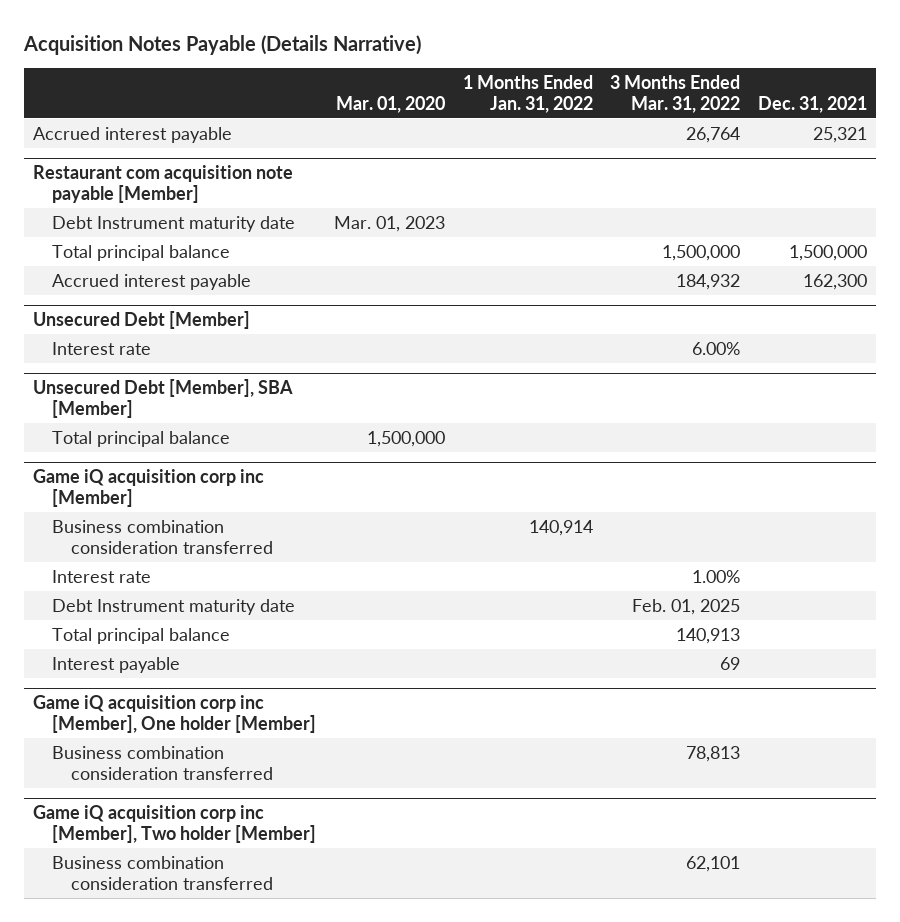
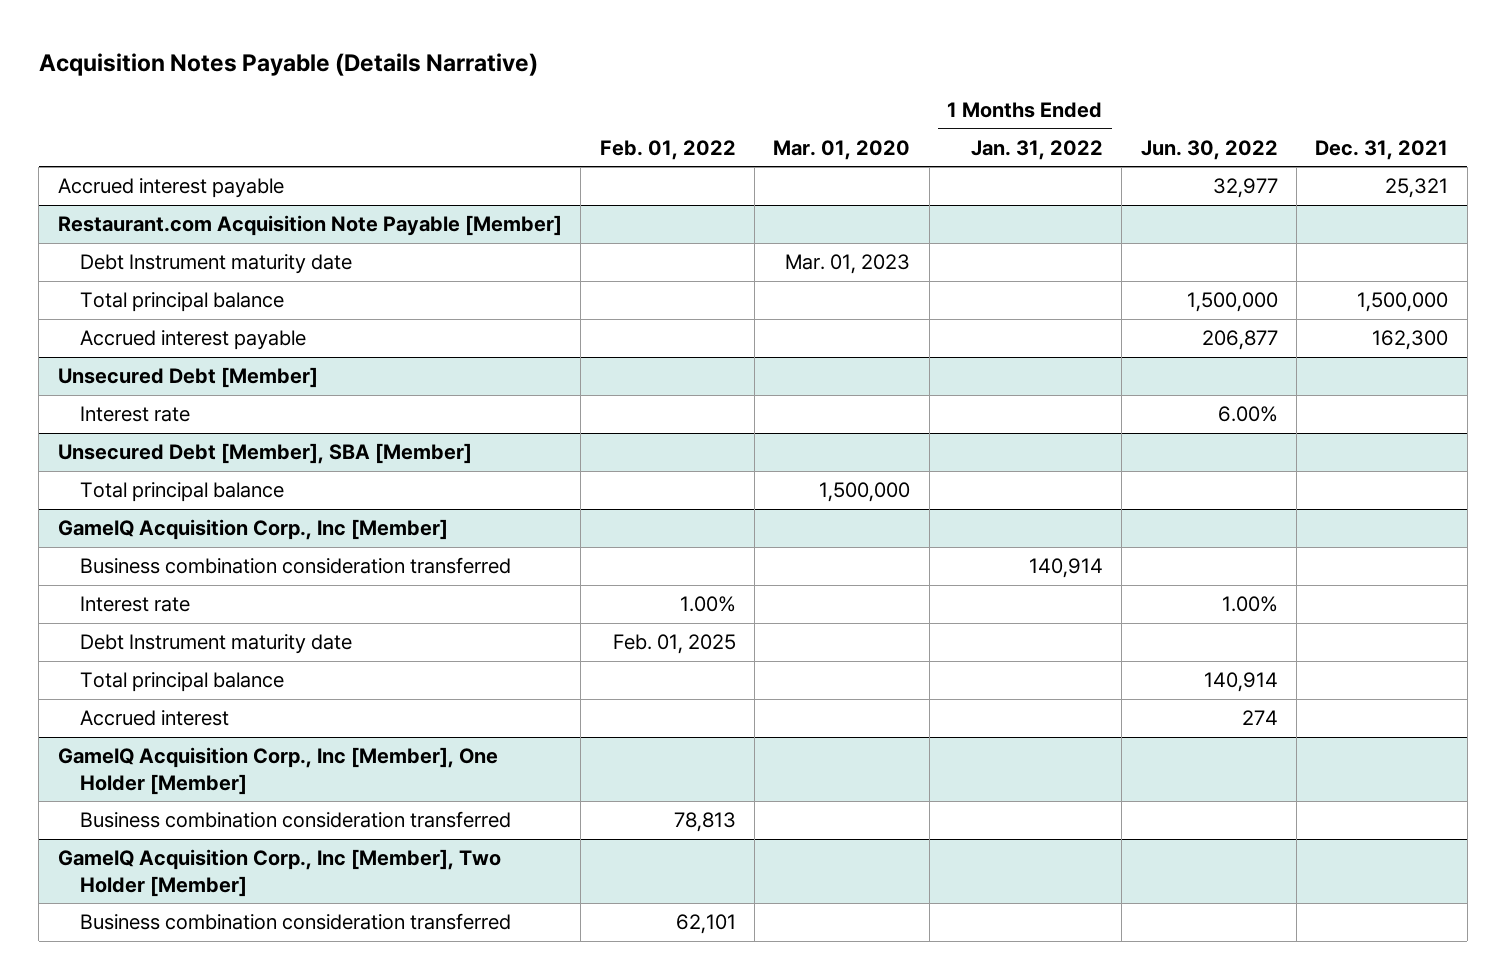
[610,74,741,113] 3 Months Ended Mar. 31, 2022 -> none
none -> [599,139,736,160] Feb. 01, 2022
none -> [1140,139,1278,160] Jun. 30, 2022
[32,165,293,203] Restaurant com acquisition note payable [Member] -> [57,215,562,237] Restaurant.com Acquisition Note Payable [Member]
[32,469,264,507] Game iQ acquisition corp inc [Member] -> [57,519,448,541] GameIQ Acquisition Corp., Inc [Member]
[52,656,181,673] Interest payable -> [80,710,230,727] Accrued interest
[32,695,317,733] Game iQ acquisition corp inc [Member], One holder [Member] -> [57,747,498,795] GameIQ Acquisition Corp., Inc [Member], One Holder [Member]
[32,805,317,843] Game iQ acquisition corp inc [Member], Two holder [Member] -> [57,849,501,897] GameIQ Acquisition Corp., Inc [Member], Two Holder [Member]

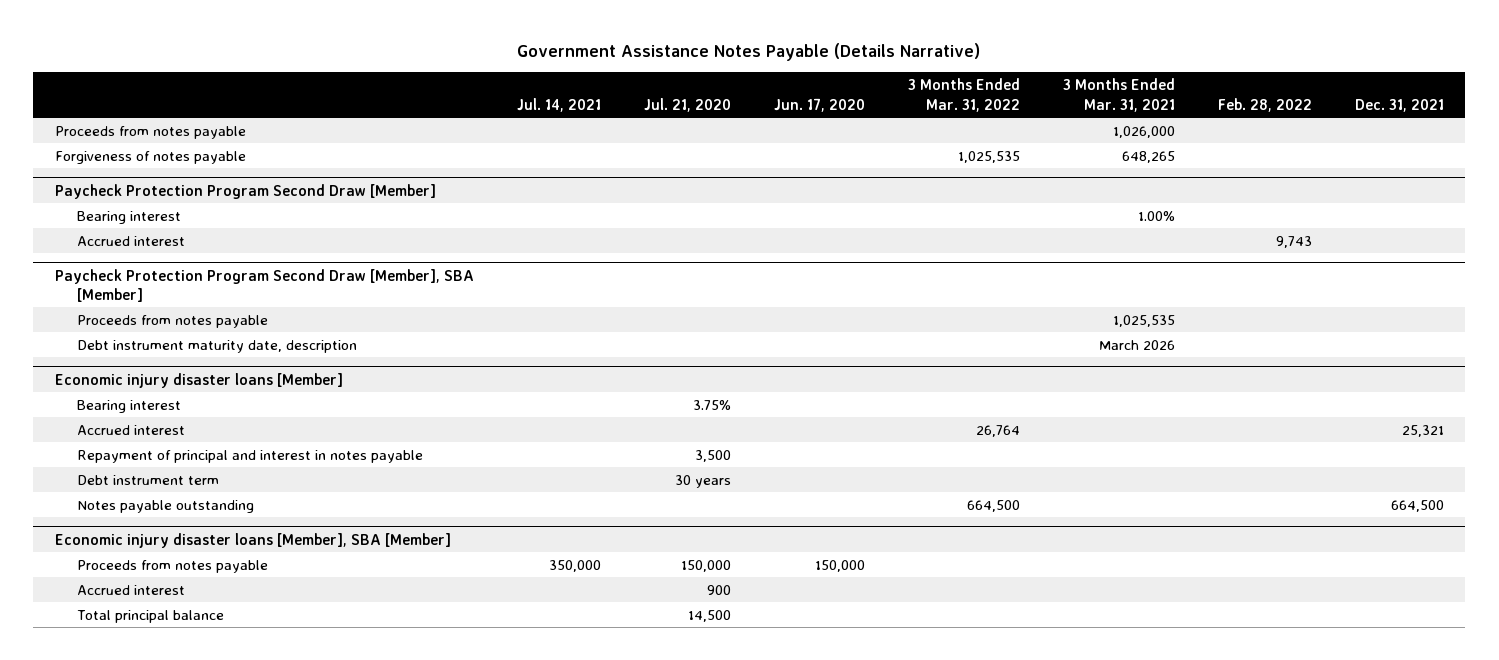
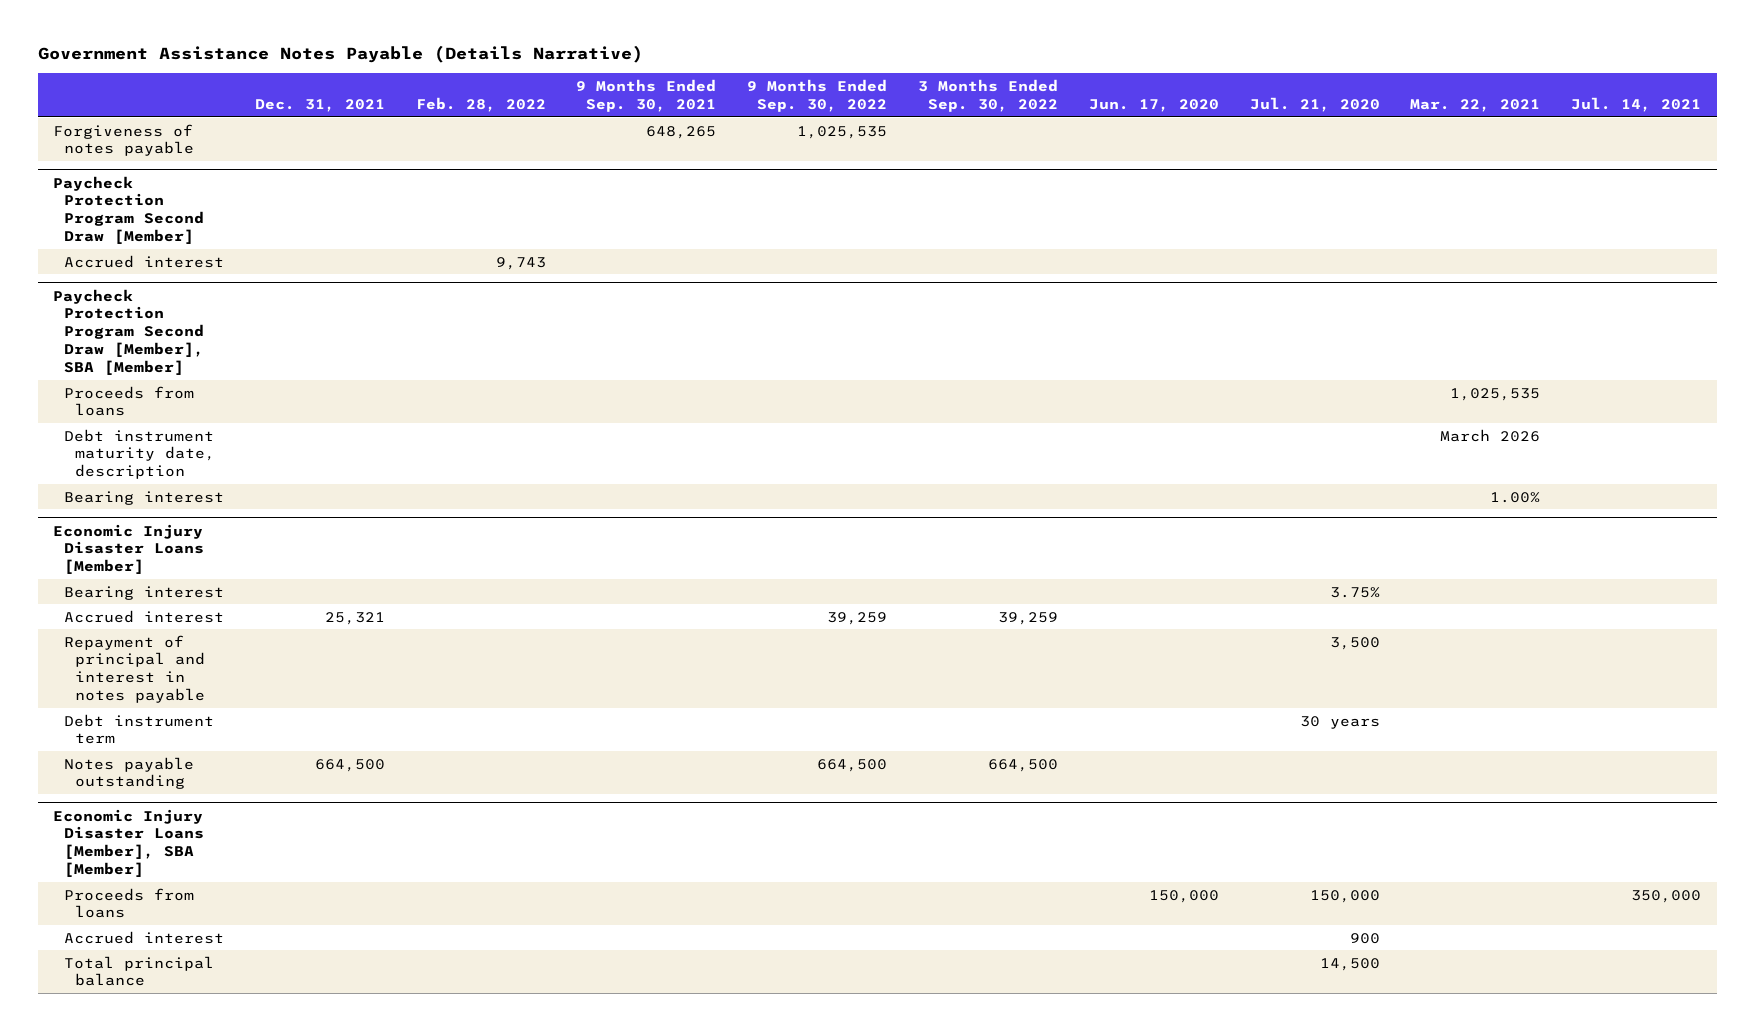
[907,78,1020,112] 3 Months Ended Mar. 31, 2022 -> none
[1062,78,1175,112] 3 Months Ended Mar. 31, 2021 -> none
none -> [576,78,717,112] 9 Months Ended Sep. 30, 2021
none -> [747,78,888,112] 9 Months Ended Sep. 30, 2022
none -> [917,78,1058,112] 3 Months Ended Sep. 30, 2022
none -> [1410,98,1541,112] Mar. 22, 2021
[54,125,246,139] Proceeds from notes payable -> none
[76,210,181,224] Bearing interest -> none
[76,314,268,328] Proceeds from notes payable -> none
none -> [63,385,194,417] Proceeds from loans
none -> [63,490,224,505] Bearing interest
[54,372,343,388] Economic injury disaster loans [Member] -> [53,523,204,575] Economic Injury Disaster Loans [Member]
[54,532,451,548] Economic injury disaster loans [Member], SBA [Member] -> [53,808,204,878] Economic Injury Disaster Loans [Member], SBA [Member]
[76,559,268,573] Proceeds from notes payable -> [63,887,194,919] Proceeds from loans

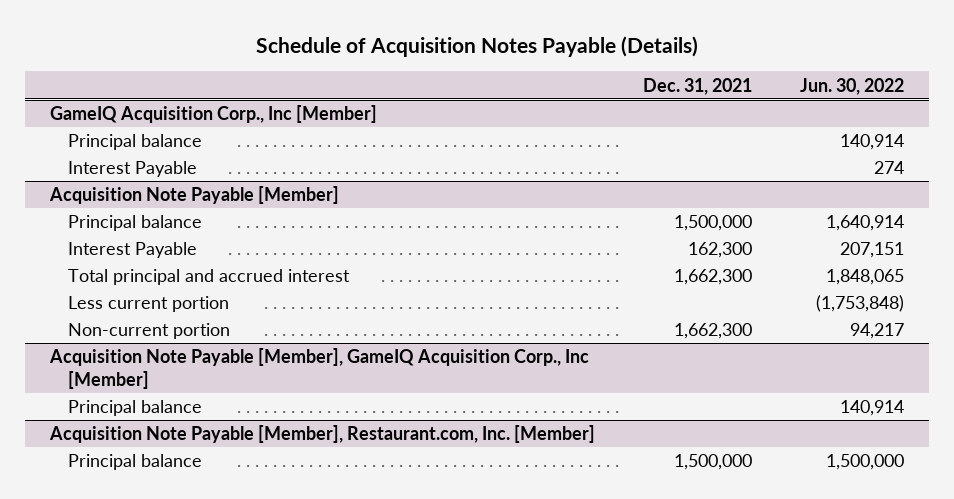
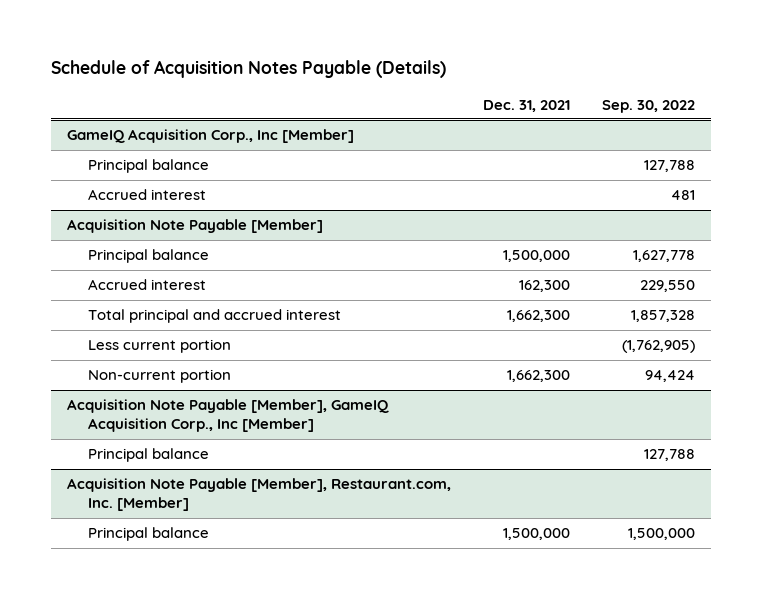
[800,77,905,95] Jun. 30, 2022 -> none
none -> [601,99,695,113] Sep. 30, 2022
[68,161,198,178] Interest Payable -> [87,189,206,201] Accrued interest
[68,242,198,259] Interest Payable -> [87,279,206,291] Accrued interest

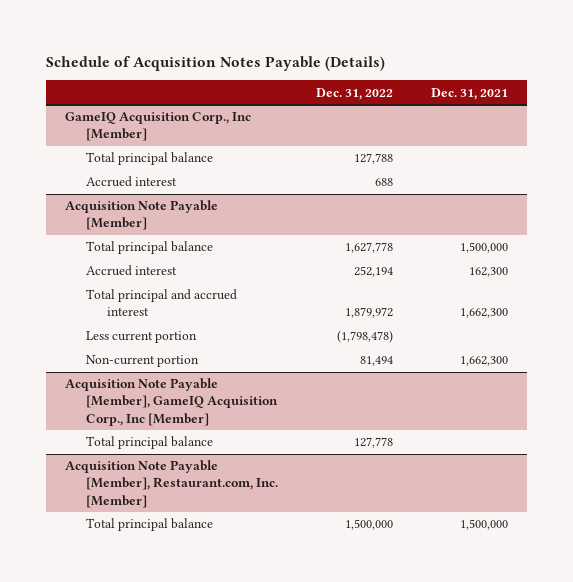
[601,99,695,113] Sep. 30, 2022 -> none
none -> [315,87,393,100] Dec. 31, 2022
[87,159,209,174] Principal balance -> [85,152,213,166] Total principal balance
[87,249,209,264] Principal balance -> [85,241,213,255] Total principal balance
[87,448,209,463] Principal balance -> [85,436,213,450] Total principal balance
[87,527,209,542] Principal balance -> [85,518,213,532] Total principal balance

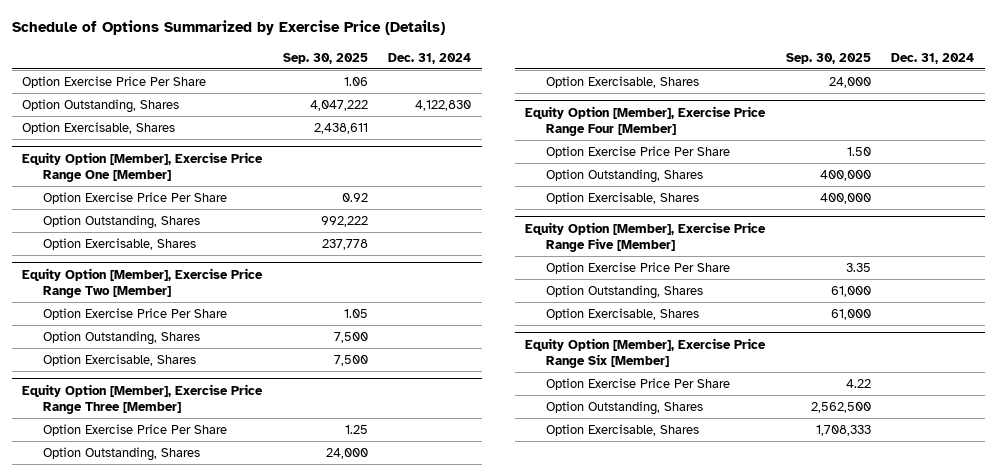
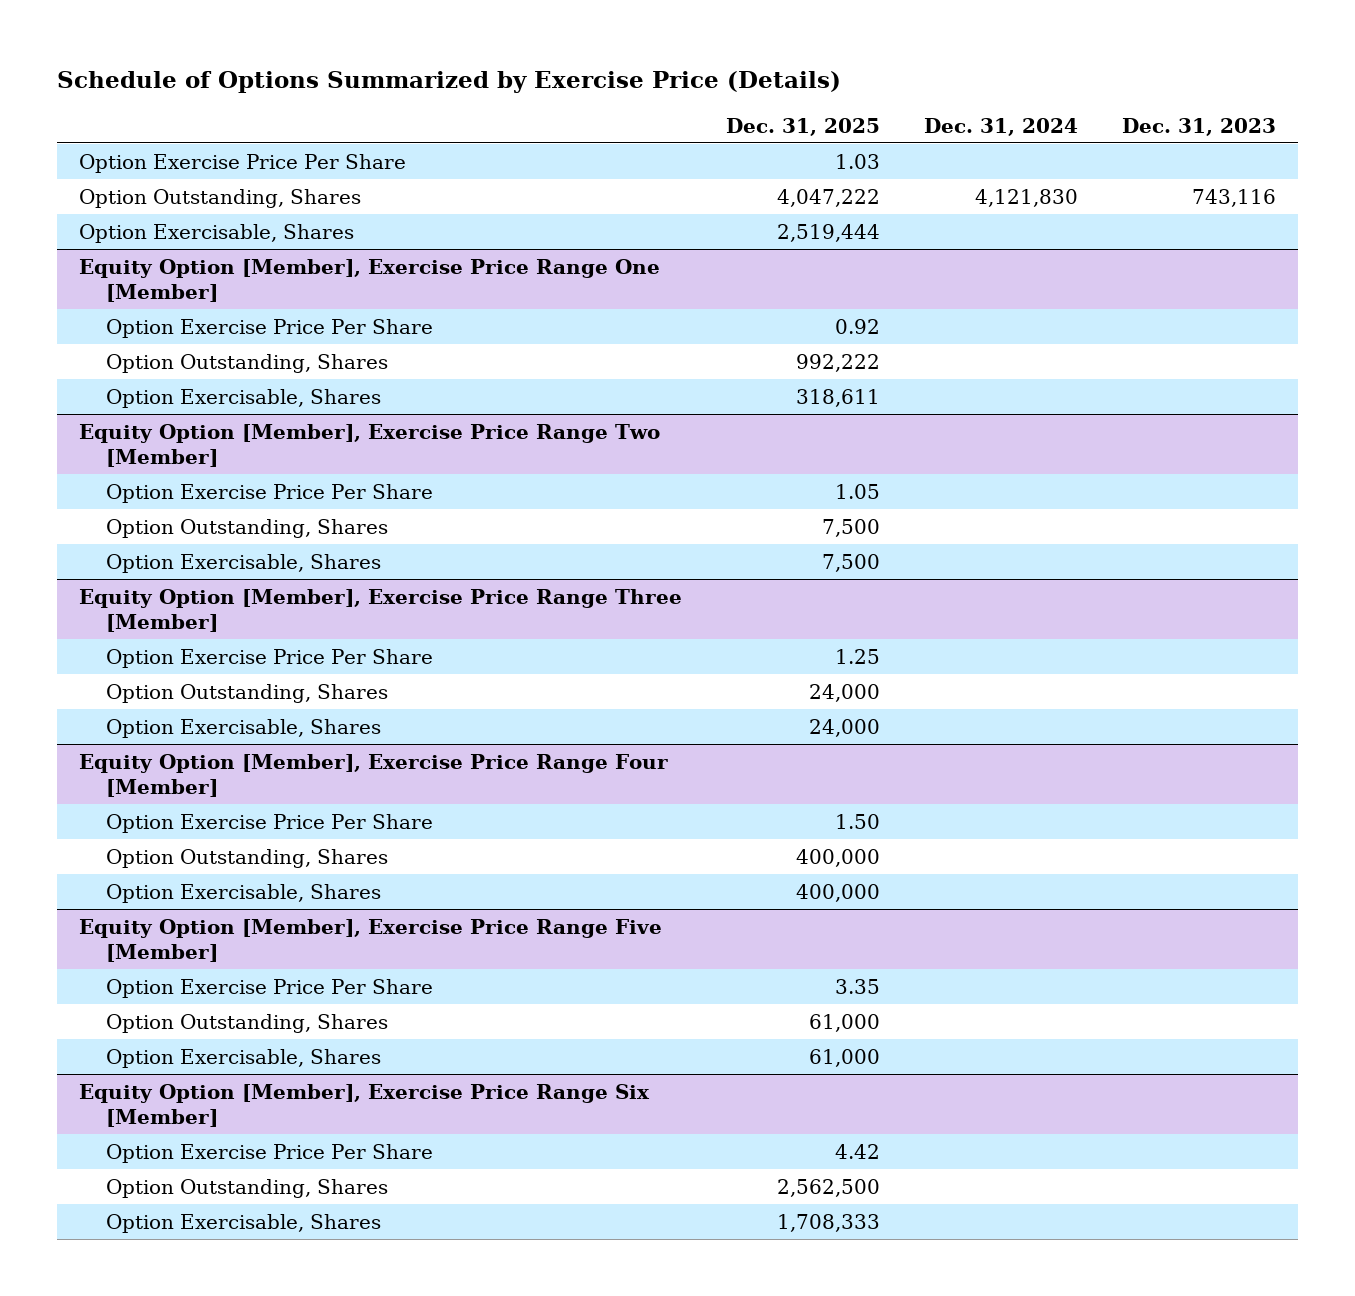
[282,52,368,64] Sep. 30, 2025 -> none
none -> [726,117,881,136] Dec. 31, 2025
none -> [1121,117,1276,136] Dec. 31, 2023
[415,100,472,112] 4,122,830 -> [974,188,1078,207] 4,121,830

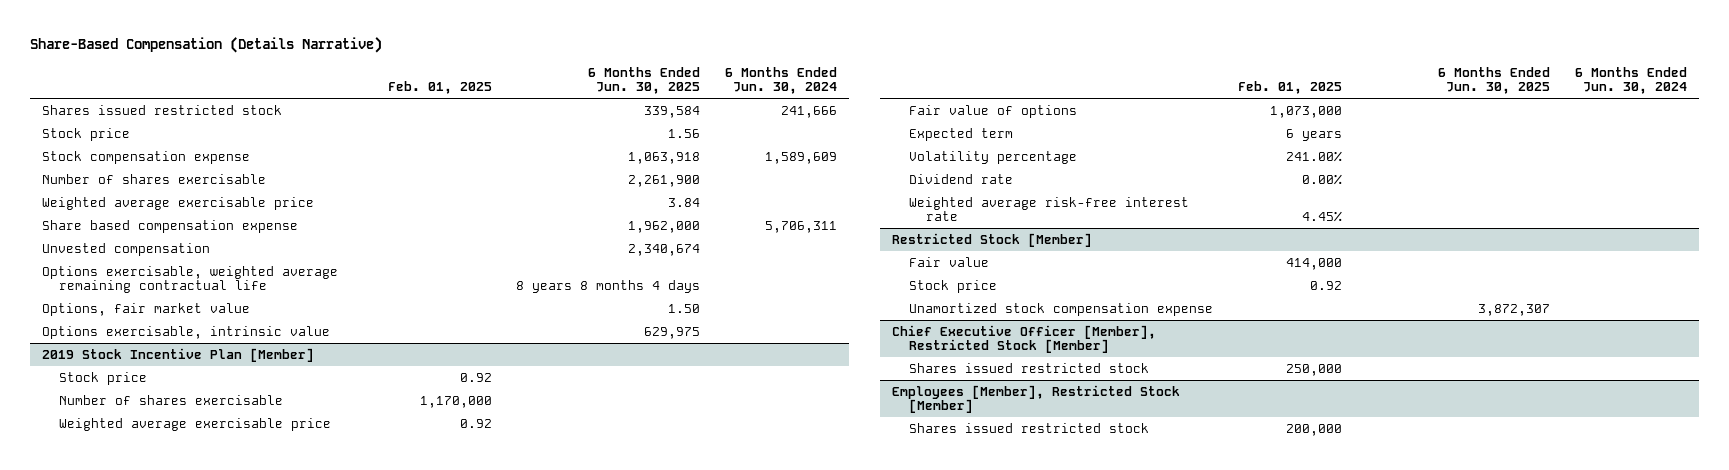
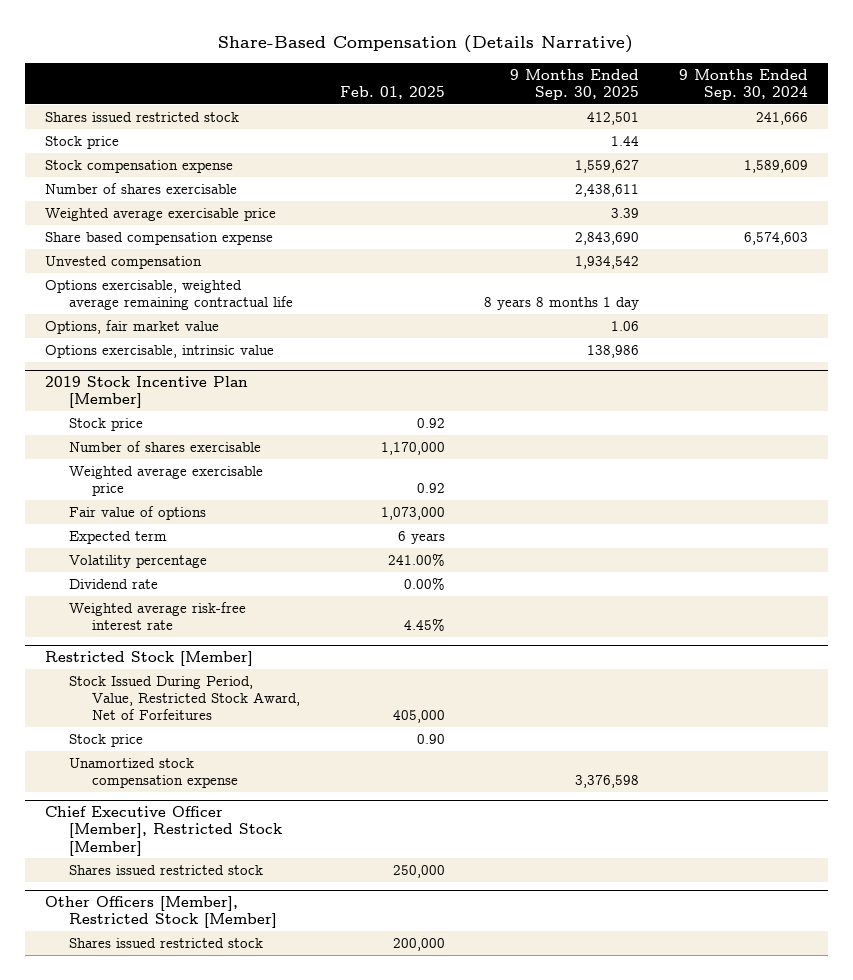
[588,66,701,95] 6 Months Ended Jun. 30, 2025 -> none
[724,66,837,95] 6 Months Ended Jun. 30, 2024 -> none
none -> [510,68,640,100] 9 Months Ended Sep. 30, 2025
none -> [678,68,808,100] 9 Months Ended Sep. 30, 2024
[909,256,990,267] Fair value -> none
none -> [68,675,301,721] Stock Issued During Period, Value, Restricted Stock Award, Net of Forfeitures
[1309,280,1342,290] 0.92 -> [416,733,445,744] 0.90
[892,384,1181,414] Employees [Member], Restricted Stock [Member] -> [45,896,277,929] Other Officers [Member], Restricted Stock [Member]

